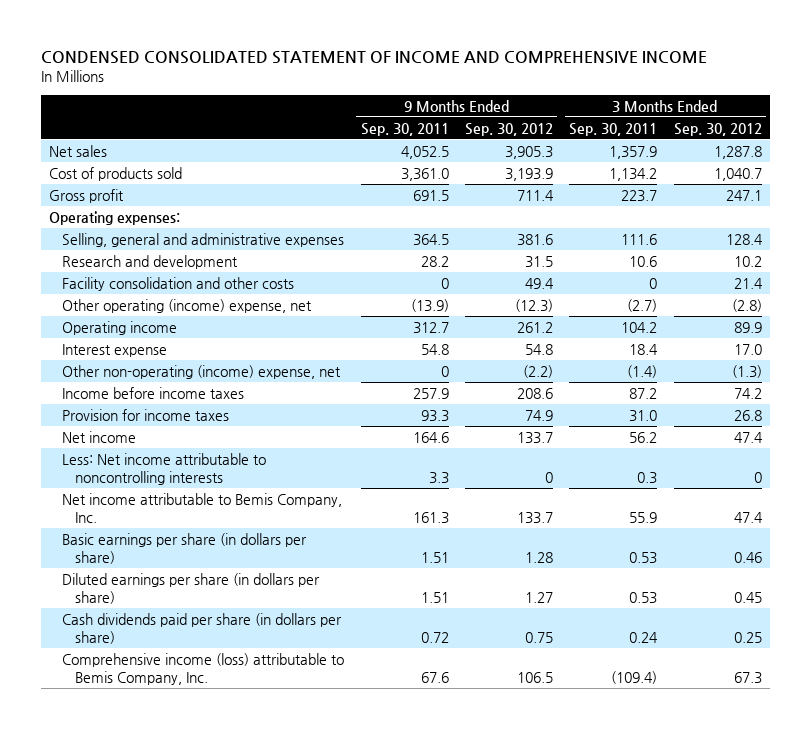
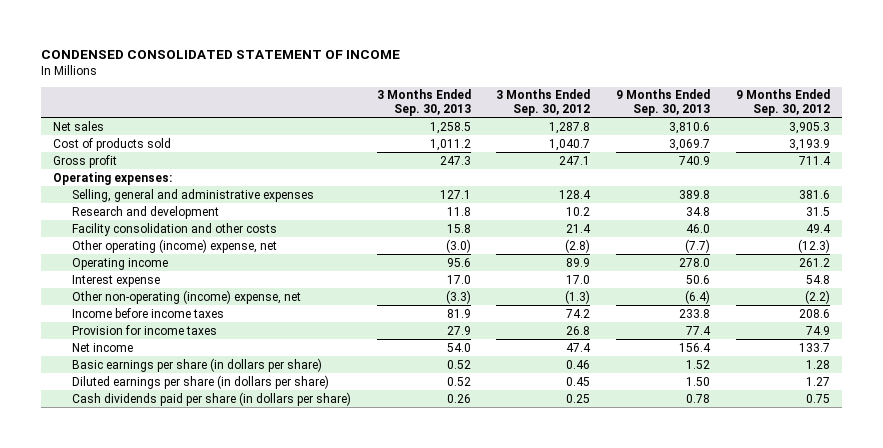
[40,51,707,65] CONDENSED CONSOLIDATED STATEMENT OF INCOME AND COMPREHENSIVE INCOME -> [40,50,400,60] CONDENSED CONSOLIDATED STATEMENT OF INCOME
[360,122,449,136] Sep. 30, 2011 -> none
[569,122,658,136] Sep. 30, 2011 -> none
none -> [376,89,471,117] 3 Months Ended Sep. 30, 2013
none -> [615,89,710,117] 9 Months Ended Sep. 30, 2013
[62,452,267,485] Less: Net income attributable to noncontrolling interests -> none
[62,492,343,523] Net income attributable to Bemis Company, Inc. -> none
[62,652,345,685] Comprehensive income (loss) attributable to Bemis Company, Inc. -> none

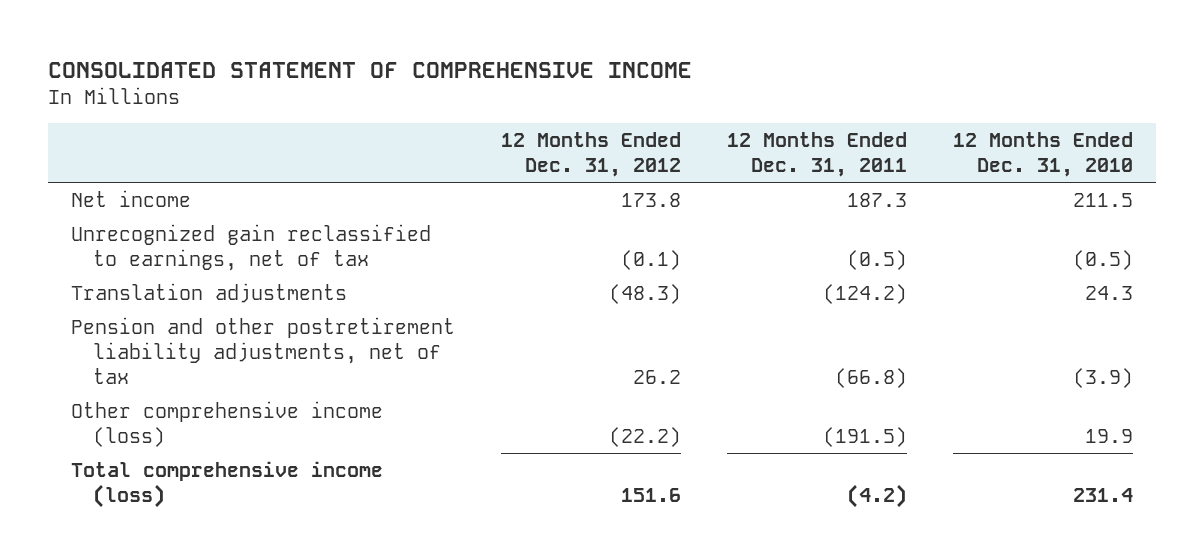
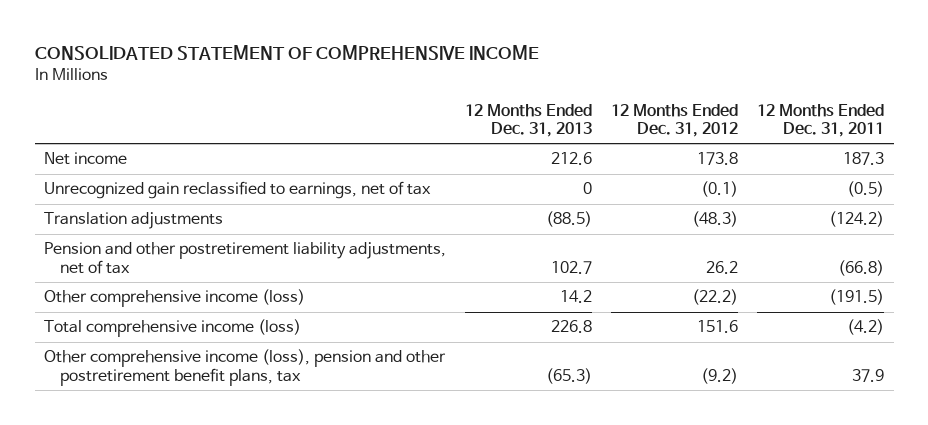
[952,131,1133,177] 12 Months Ended Dec. 31, 2010 -> none
none -> [465,103,593,137] 12 Months Ended Dec. 31, 2013
none -> [44,349,447,386] Other comprehensive income (loss), pension and other postretirement benefit plans, tax

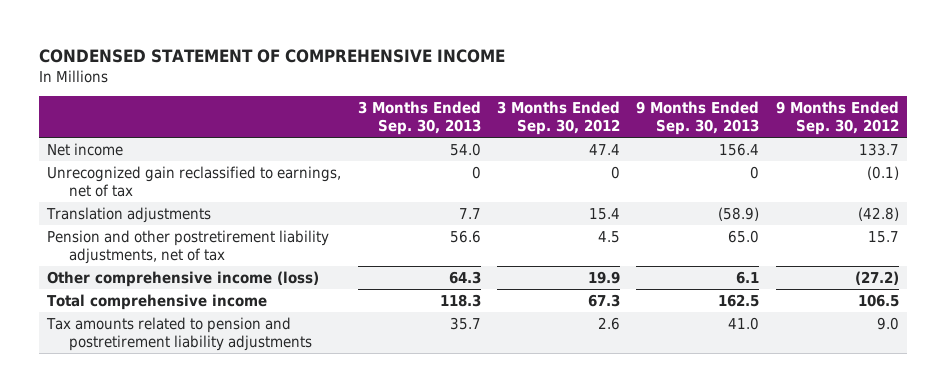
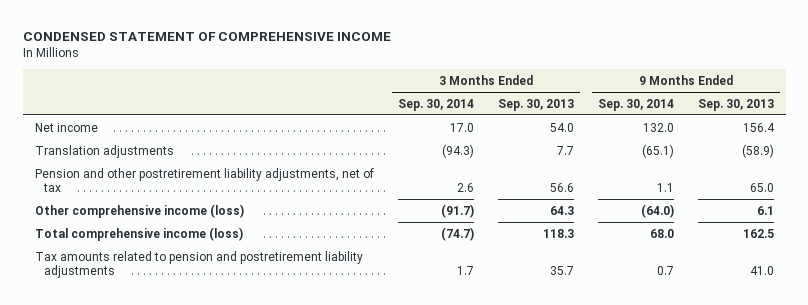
[496,101,620,136] 3 Months Ended Sep. 30, 2012 -> none
[775,101,899,136] 9 Months Ended Sep. 30, 2012 -> none
none -> [397,98,474,111] Sep. 30, 2014
none -> [597,98,674,111] Sep. 30, 2014
[47,165,342,197] Unrecognized gain reclassified to earnings, net of tax -> none
[47,293,268,310] Total comprehensive income -> [34,226,243,241] Total comprehensive income (loss)

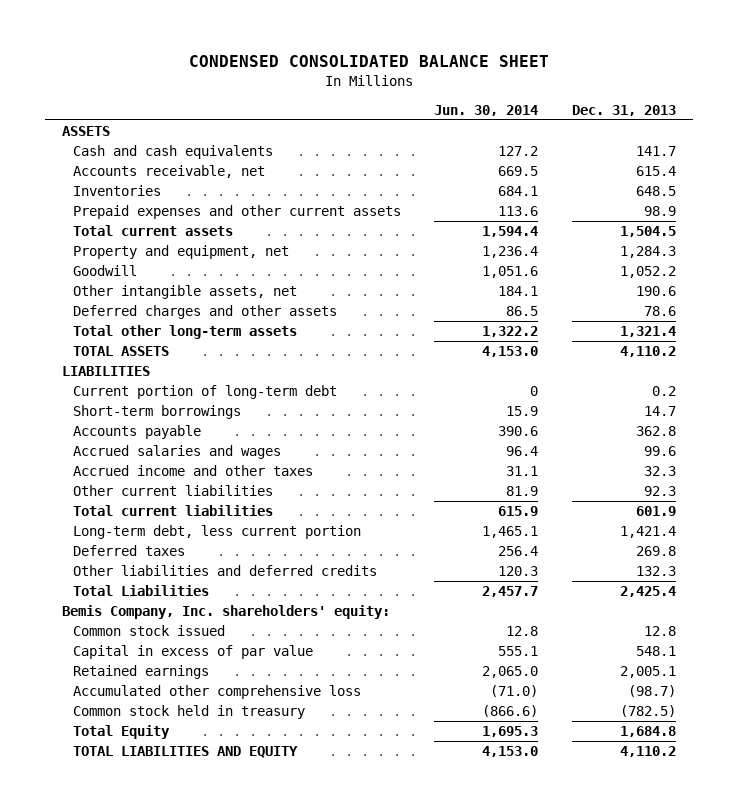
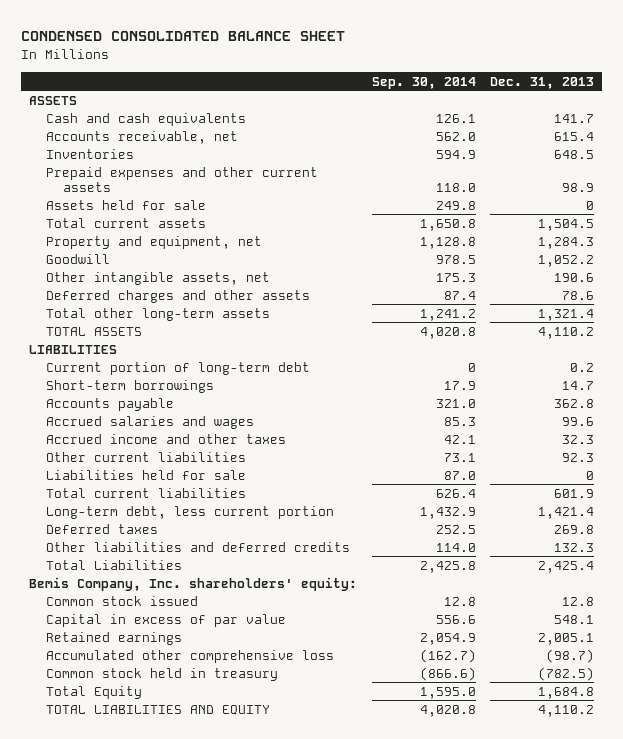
[434,104,539,116] Jun. 30, 2014 -> none
none -> [371,76,476,89] Sep. 30, 2014
none -> [45,199,206,210] Assets held for sale
none -> [45,469,246,480] Liabilities held for sale

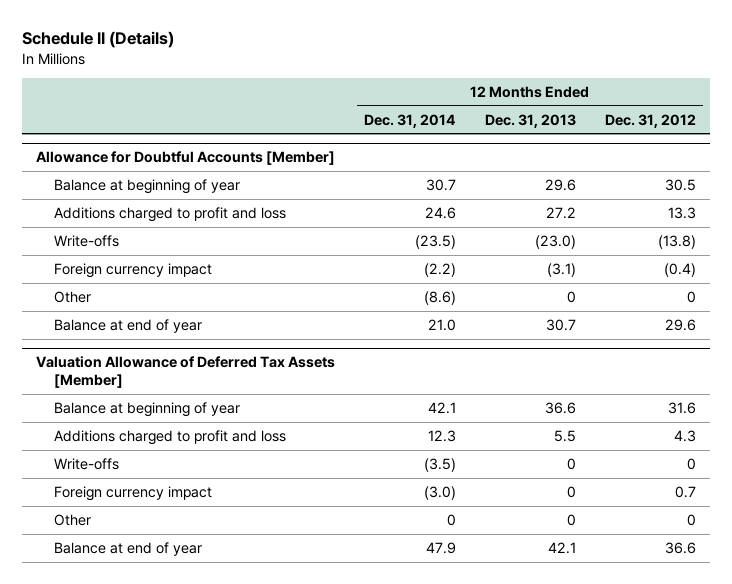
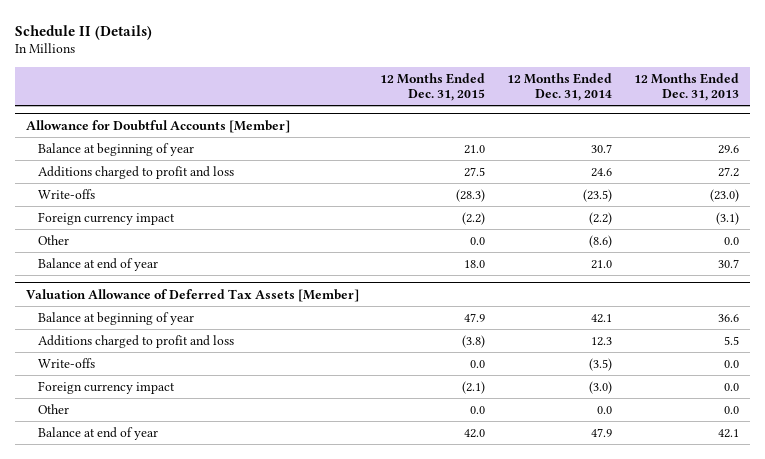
[604,113,696,128] Dec. 31, 2012 -> none
none -> [380,72,486,102] 12 Months Ended Dec. 31, 2015
[567,290,577,303] 0 -> [723,236,739,245] 0.0
[567,457,577,470] 0 -> [723,359,739,368] 0.0
[567,485,577,498] 0 -> [723,382,739,391] 0.0
[447,513,457,526] 0 -> [597,405,613,414] 0.0
[567,513,577,526] 0 -> [723,405,739,414] 0.0

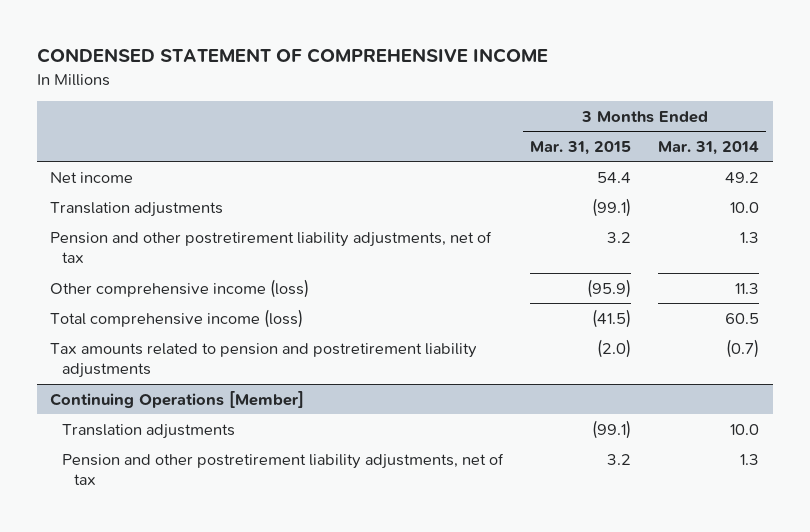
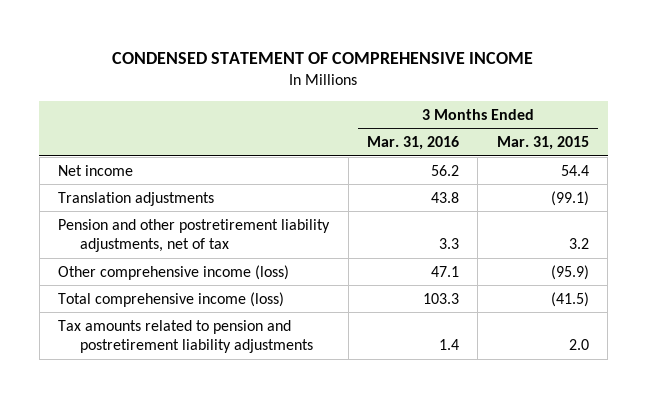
[658,140,760,155] Mar. 31, 2014 -> none
none -> [366,136,459,151] Mar. 31, 2016
[50,390,305,408] Continuing Operations [Member] -> none
[62,423,236,439] Translation adjustments -> none
[62,452,505,486] Pension and other postretirement liability adjustments, net of tax -> none
[597,338,632,358] (2.0) -> [568,339,589,351] 2.0

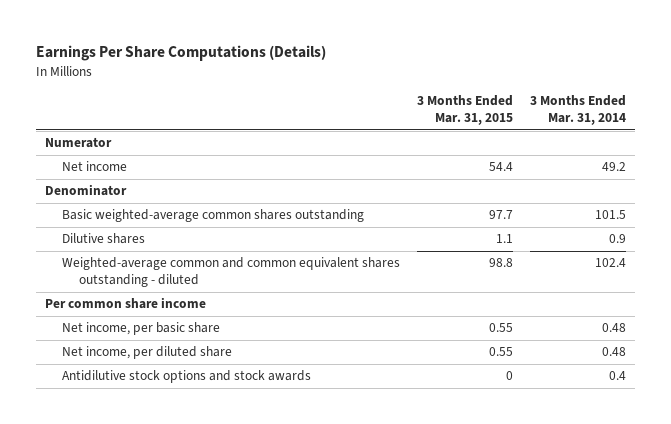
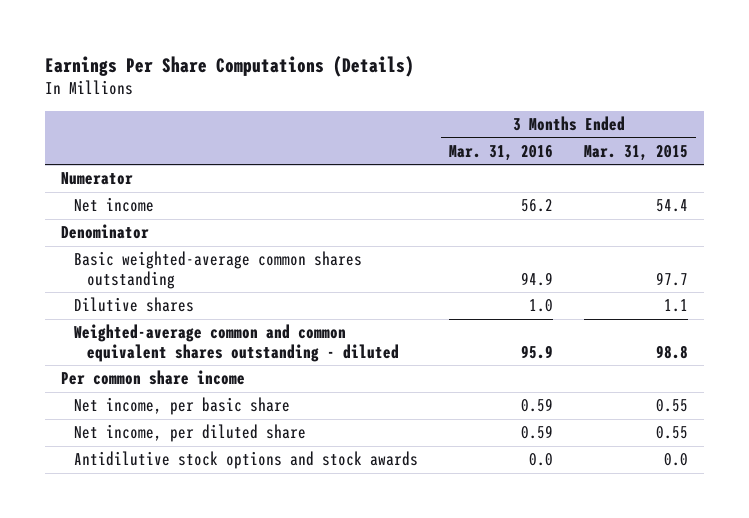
[530,95,627,126] 3 Months Ended Mar. 31, 2014 -> none
none -> [448,144,553,161] Mar. 31, 2016
[505,371,513,381] 0 -> [664,453,689,467] 0.0

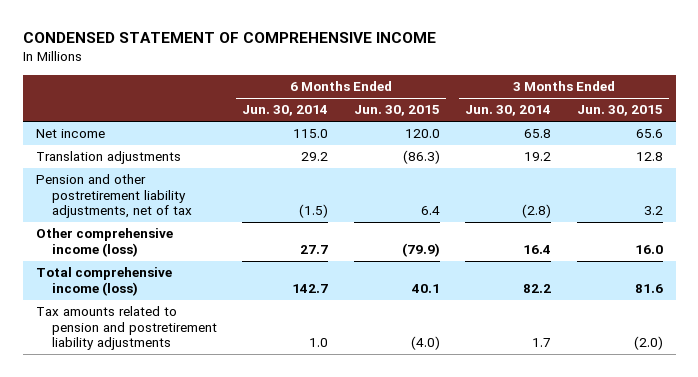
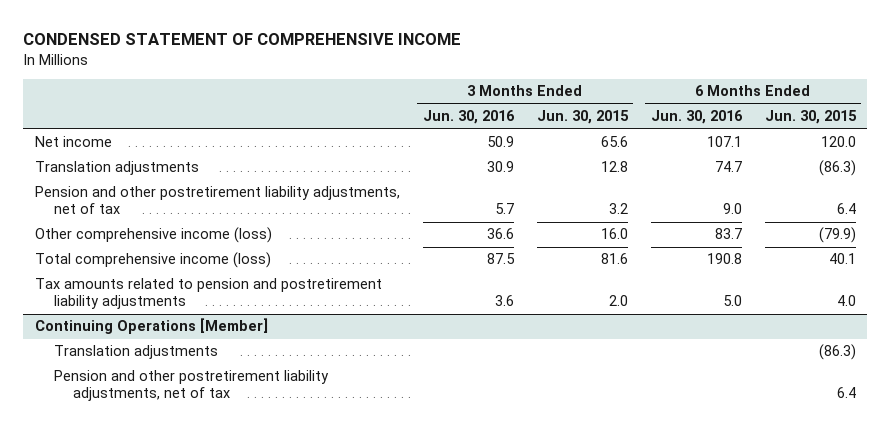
[242,105,329,117] Jun. 30, 2014 -> none
[465,105,552,117] Jun. 30, 2014 -> none
none -> [422,110,515,125] Jun. 30, 2016
none -> [650,110,743,125] Jun. 30, 2016
[410,336,440,351] (4.0) -> [836,295,856,307] 4.0
[633,336,663,351] (2.0) -> [608,295,628,307] 2.0
none -> [34,318,268,335] Continuing Operations [Member]
none -> [53,345,218,360] Translation adjustments
none -> [53,370,329,402] Pension and other postretirement liability adjustments, net of tax

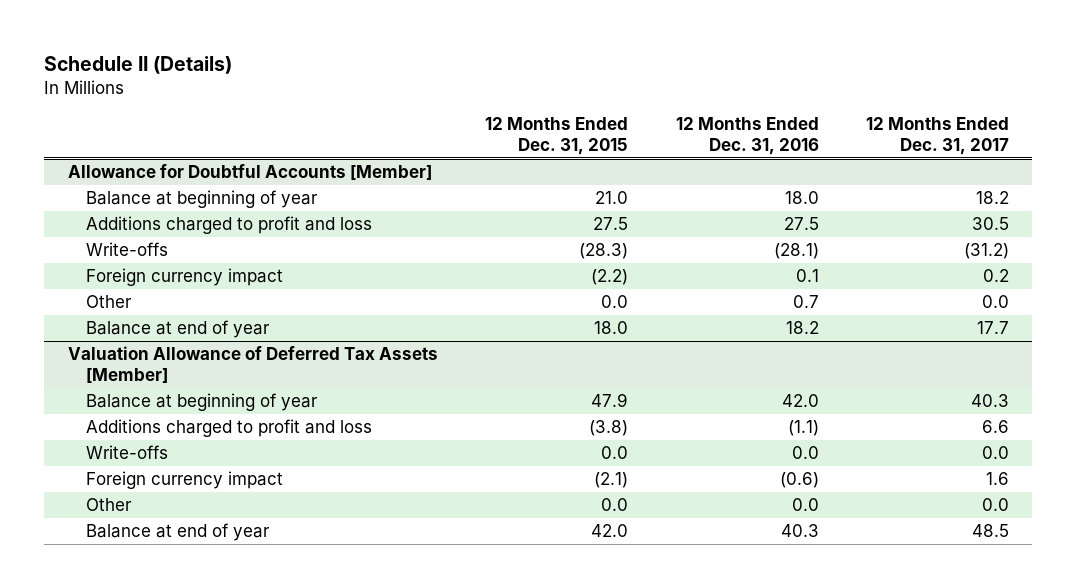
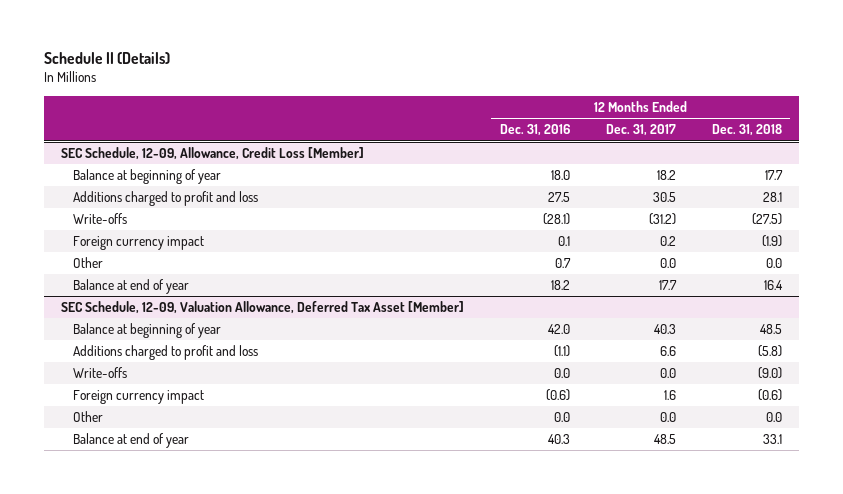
[485,117,629,156] 12 Months Ended Dec. 31, 2015 -> none
none -> [711,124,782,137] Dec. 31, 2018
[68,164,433,181] Allowance for Doubtful Accounts [Member] -> none
none -> [61,147,365,161] SEC Schedule, 12-09, Allowance, Credit Loss [Member]
[68,346,439,384] Valuation Allowance of Deferred Tax Assets [Member] -> [61,301,465,315] SEC Schedule, 12-09, Valuation Allowance, Deferred Tax Asset [Member]

